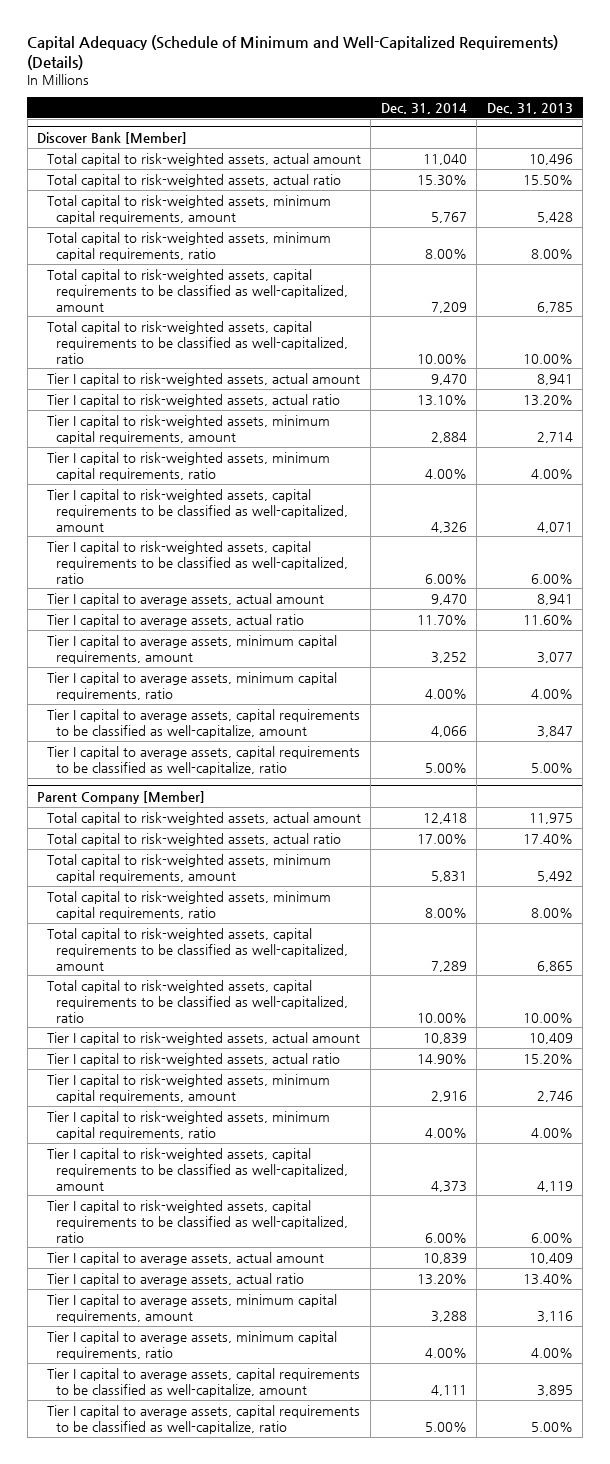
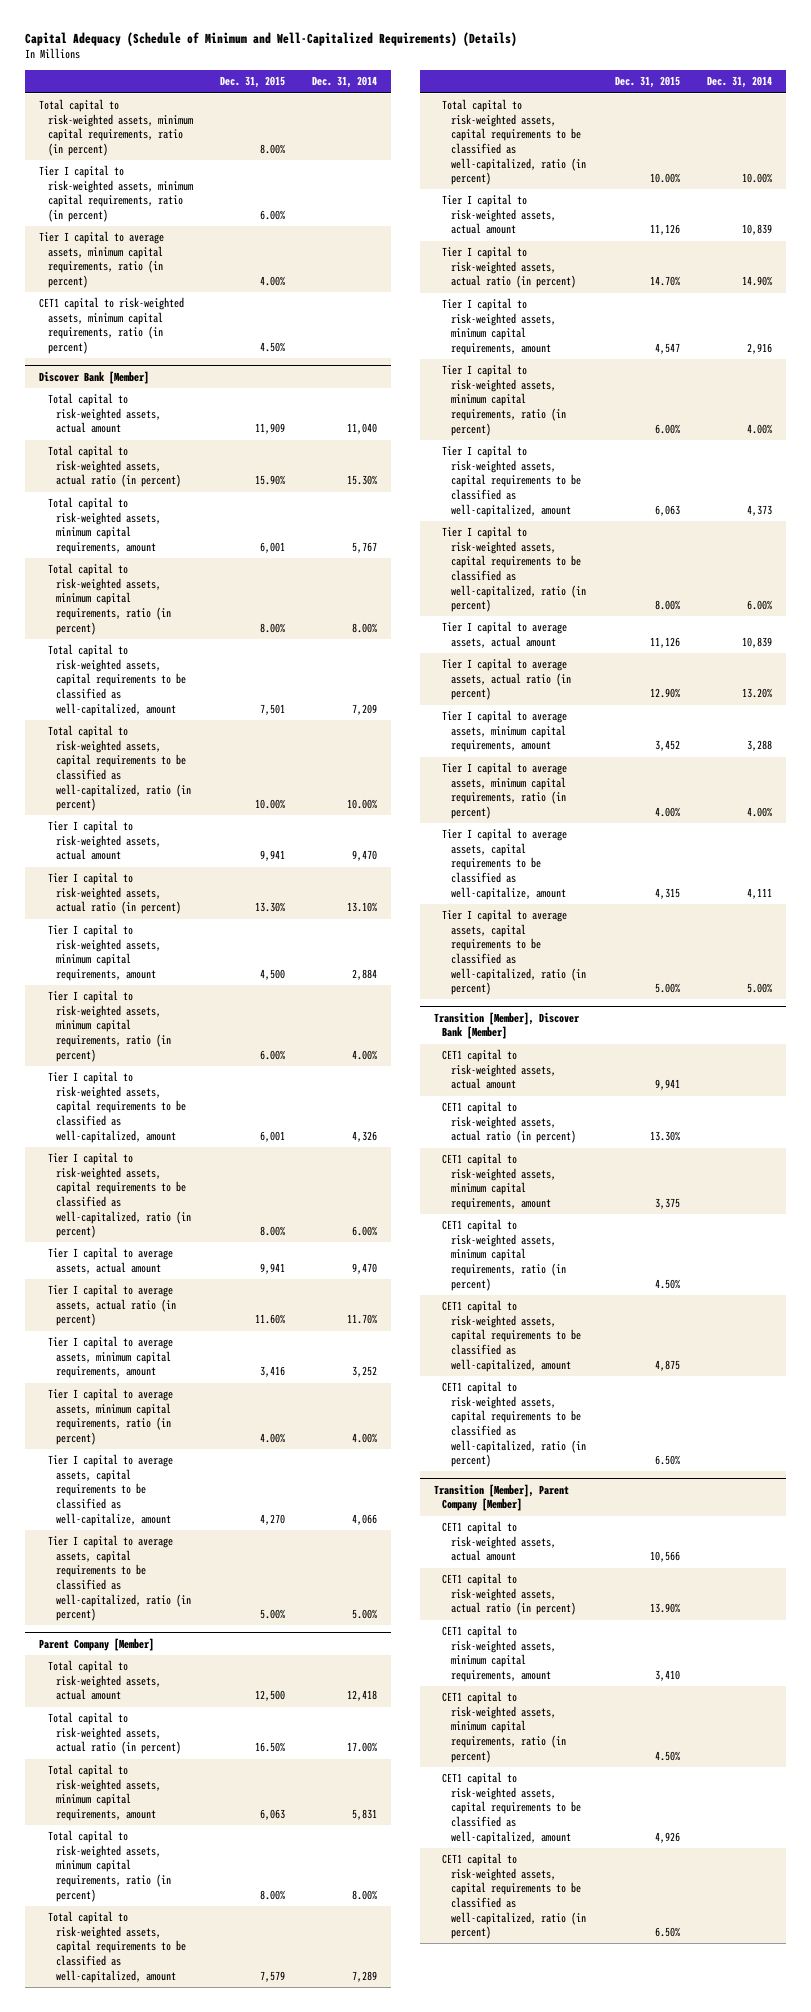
[486,102,573,114] Dec. 31, 2013 -> none
none -> [219,76,285,89] Dec. 31, 2015
none -> [38,99,193,157] Total capital to risk-weighted assets, minimum capital requirements, ratio (in percent)
none -> [38,165,193,223] Tier I capital to risk-weighted assets, minimum capital requirements, ratio (in percent)
none -> [38,231,164,289] Tier I capital to average assets, minimum capital requirements, ratio (in percent)
none -> [38,297,184,355] CET1 capital to risk-weighted assets, minimum capital requirements, ratio (in percent)
[46,173,341,187] Total capital to risk-weighted assets, actual ratio -> [47,445,182,488] Total capital to risk-weighted assets, actual ratio (in percent)
[46,231,331,261] Total capital to risk-weighted assets, minimum capital requirements, ratio -> [47,563,172,635] Total capital to risk-weighted assets, minimum capital requirements, ratio (in percent)
[46,320,349,364] Total capital to risk-weighted assets, capital requirements to be classified as well-capitalized, ratio -> [47,725,192,812] Total capital to risk-weighted assets, capital requirements to be classified as well-capitalized, ratio (in percent)
[46,393,340,407] Tier I capital to risk-weighted assets, actual ratio -> [47,872,182,915] Tier I capital to risk-weighted assets, actual ratio (in percent)
[46,451,330,481] Tier I capital to risk-weighted assets, minimum capital requirements, ratio -> [47,990,172,1062] Tier I capital to risk-weighted assets, minimum capital requirements, ratio (in percent)
[46,540,349,584] Tier I capital to risk-weighted assets, capital requirements to be classified as well-capitalized, ratio -> [47,1152,192,1239] Tier I capital to risk-weighted assets, capital requirements to be classified as well-capitalized, ratio (in percent)
[46,613,304,627] Tier I capital to average assets, actual ratio -> [47,1284,177,1327] Tier I capital to average assets, actual ratio (in percent)
[46,671,337,701] Tier I capital to average assets, minimum capital requirements, ratio -> [47,1388,173,1446] Tier I capital to average assets, minimum capital requirements, ratio (in percent)
[46,745,360,775] Tier I capital to average assets, capital requirements to be classified as well-capitalize, ratio -> [47,1535,192,1622] Tier I capital to average assets, capital requirements to be classified as well-capitalized, ratio (in percent)
[46,832,341,846] Total capital to risk-weighted assets, actual ratio -> [47,1712,182,1755] Total capital to risk-weighted assets, actual ratio (in percent)
[46,890,331,920] Total capital to risk-weighted assets, minimum capital requirements, ratio -> [47,1830,172,1902] Total capital to risk-weighted assets, minimum capital requirements, ratio (in percent)
[46,979,349,1023] Total capital to risk-weighted assets, capital requirements to be classified as well-capitalized, ratio -> [442,99,586,186] Total capital to risk-weighted assets, capital requirements to be classified as well-capitalized, ratio (in percent)
[46,1052,340,1066] Tier I capital to risk-weighted assets, actual ratio -> [442,246,576,289] Tier I capital to risk-weighted assets, actual ratio (in percent)
[46,1110,330,1140] Tier I capital to risk-weighted assets, minimum capital requirements, ratio -> [442,364,566,436] Tier I capital to risk-weighted assets, minimum capital requirements, ratio (in percent)
[46,1199,349,1243] Tier I capital to risk-weighted assets, capital requirements to be classified as well-capitalized, ratio -> [442,526,586,613] Tier I capital to risk-weighted assets, capital requirements to be classified as well-capitalized, ratio (in percent)
[46,1272,304,1286] Tier I capital to average assets, actual ratio -> [442,658,571,701] Tier I capital to average assets, actual ratio (in percent)
[46,1330,337,1360] Tier I capital to average assets, minimum capital requirements, ratio -> [442,762,568,820] Tier I capital to average assets, minimum capital requirements, ratio (in percent)
[46,1404,360,1434] Tier I capital to average assets, capital requirements to be classified as well-capitalize, ratio -> [442,909,586,996] Tier I capital to average assets, capital requirements to be classified as well-capitalized, ratio (in percent)
none -> [433,1011,580,1040] Transition [Member], Discover Bank [Member]
none -> [442,1049,556,1090] CET1 capital to risk-weighted assets, actual amount
none -> [442,1101,576,1144] CET1 capital to risk-weighted assets, actual ratio (in percent)
none -> [442,1153,556,1211] CET1 capital to risk-weighted assets, minimum capital requirements, amount
none -> [442,1219,566,1291] CET1 capital to risk-weighted assets, minimum capital requirements, ratio (in percent)
none -> [442,1300,581,1372] CET1 capital to risk-weighted assets, capital requirements to be classified as well-capitalized, amount
none -> [442,1381,586,1468] CET1 capital to risk-weighted assets, capital requirements to be classified as well-capitalized, ratio (in percent)
none -> [433,1483,569,1512] Transition [Member], Parent Company [Member]
none -> [442,1521,556,1562] CET1 capital to risk-weighted assets, actual amount
none -> [442,1573,576,1616] CET1 capital to risk-weighted assets, actual ratio (in percent)
none -> [442,1625,556,1683] CET1 capital to risk-weighted assets, minimum capital requirements, amount
none -> [442,1691,566,1763] CET1 capital to risk-weighted assets, minimum capital requirements, ratio (in percent)
none -> [442,1772,581,1844] CET1 capital to risk-weighted assets, capital requirements to be classified as well-capitalized, amount
none -> [442,1853,586,1940] CET1 capital to risk-weighted assets, capital requirements to be classified as well-capitalized, ratio (in percent)

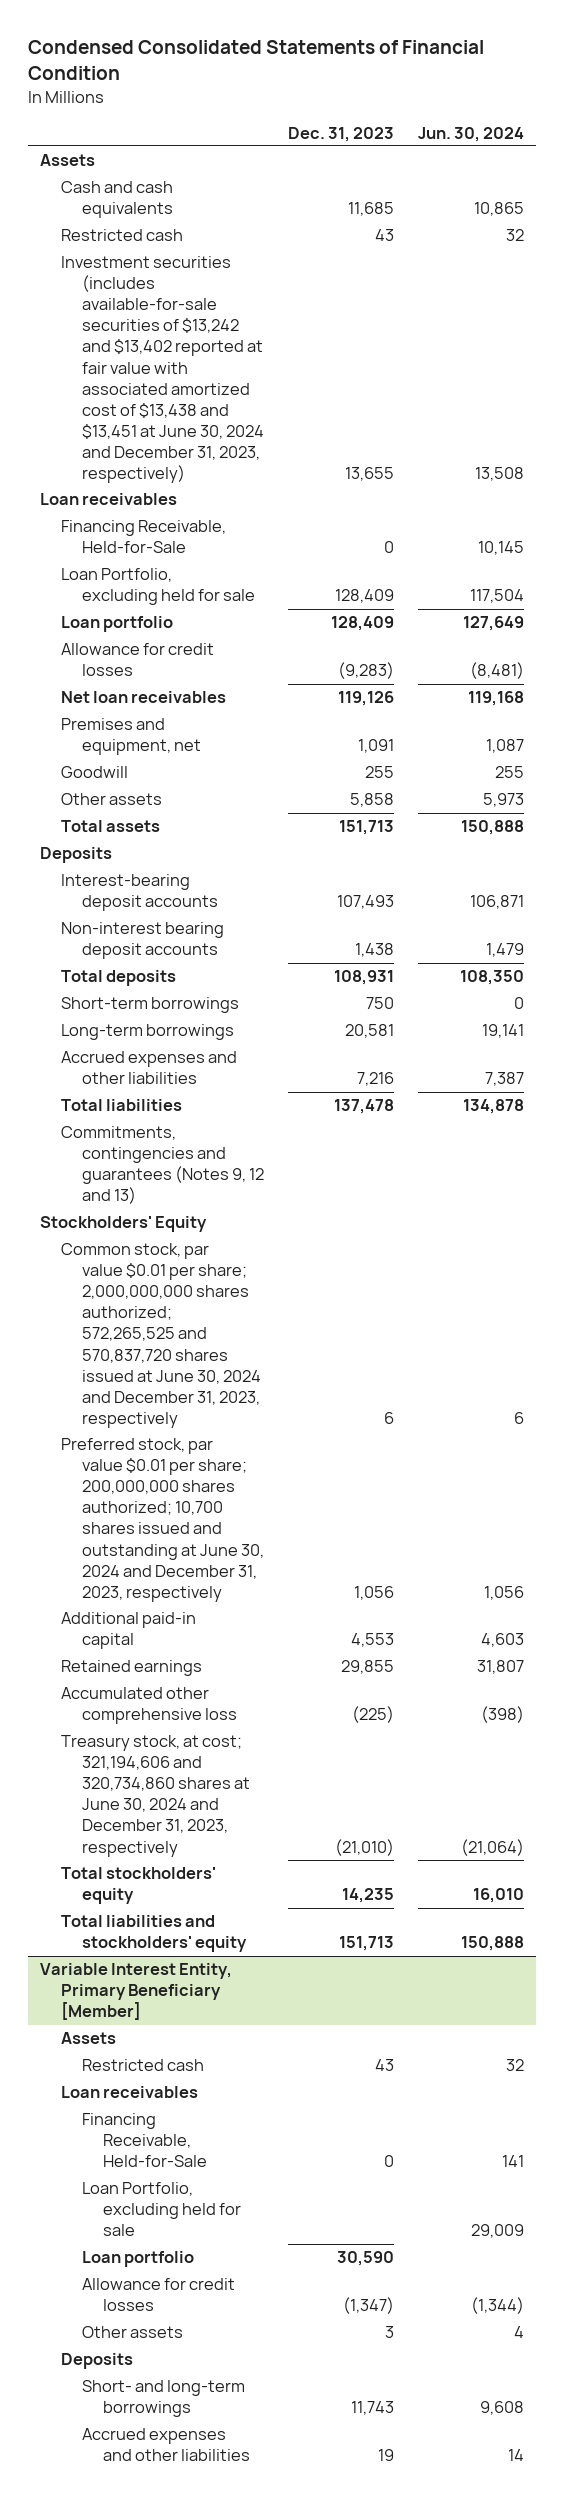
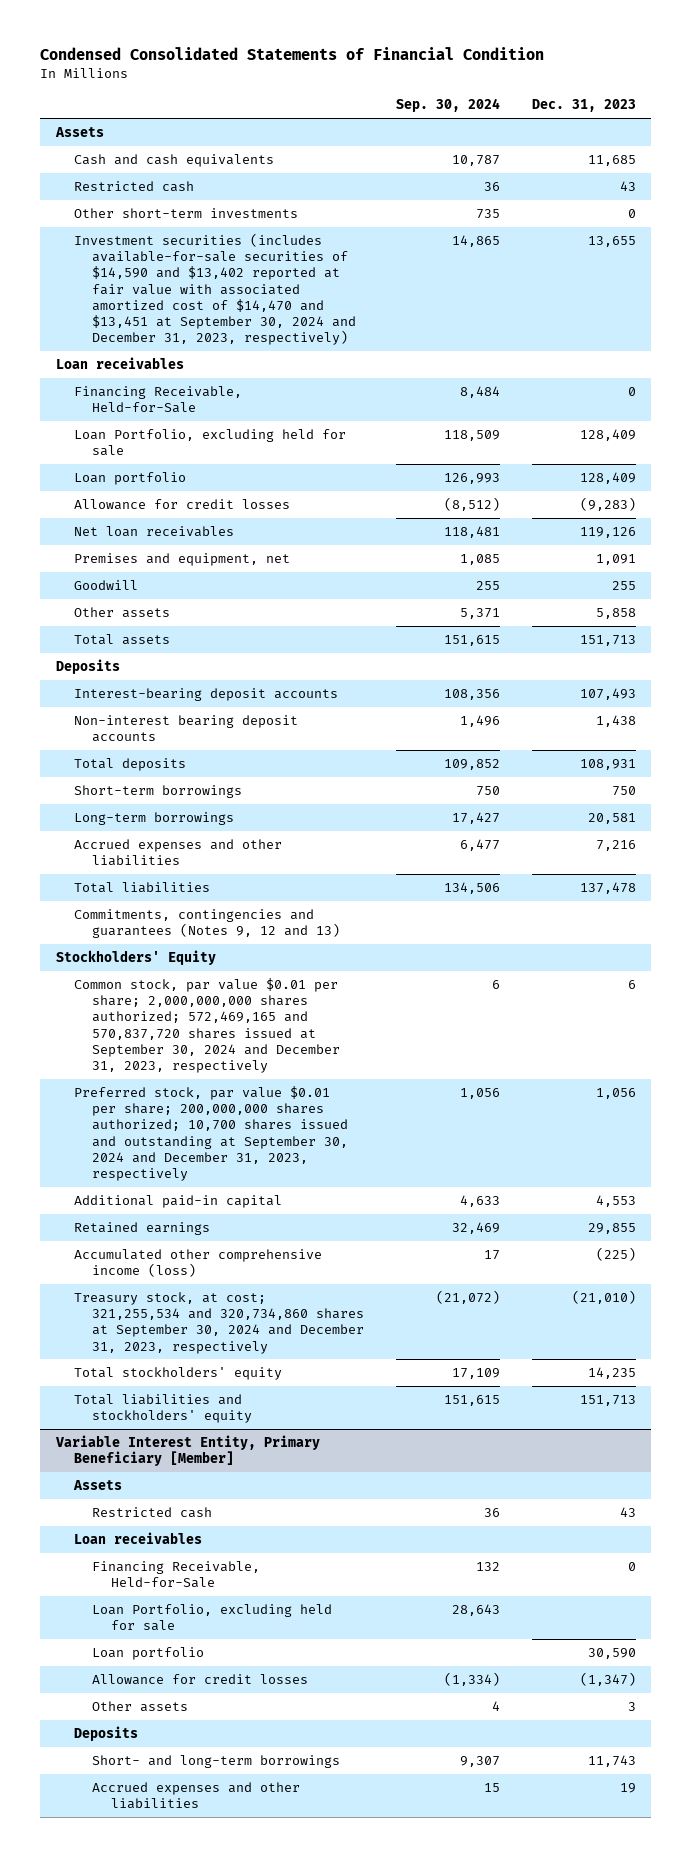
[418,126,525,142] Jun. 30, 2024 -> none
none -> [395,98,500,113] Sep. 30, 2024
none -> [74,207,299,218] Other short-term investments
[61,256,265,483] Investment securities (includes available-for-sale securities of $13,242 and $13,402 reported at fair value with associated amortized cost of $13,438 and $13,451 at June 30, 2024 and December 31, 2023, respectively) -> [74,232,357,346] Investment securities (includes available-for-sale securities of $14,590 and $13,402 reported at fair value with associated amortized cost of $14,470 and $13,451 at September 30, 2024 and December 31, 2023, respectively)
[61,1243,262,1428] Common stock, par value $0.01 per share; 2,000,000,000 shares authorized; 572,265,525 and 570,837,720 shares issued at June 30, 2024 and December 31, 2023, respectively -> [74,977,341,1074] Common stock, par value $0.01 per share; 2,000,000,000 shares authorized; 572,469,165 and 570,837,720 shares issued at September 30, 2024 and December 31, 2023, respectively
[61,1438,265,1602] Preferred stock, par value $0.01 per share; 200,000,000 shares authorized; 10,700 shares issued and outstanding at June 30, 2024 and December 31, 2023, respectively -> [74,1085,349,1182] Preferred stock, par value $0.01 per share; 200,000,000 shares authorized; 10,700 shares issued and outstanding at September 30, 2024 and December 31, 2023, respectively
[61,1687,238,1725] Accumulated other comprehensive loss -> [74,1248,323,1278] Accumulated other comprehensive income (loss)
[61,1735,251,1857] Treasury stock, at cost; 321,194,606 and 320,734,860 shares at June 30, 2024 and December 31, 2023, respectively -> [74,1291,365,1354] Treasury stock, at cost; 321,255,534 and 320,734,860 shares at September 30, 2024 and December 31, 2023, respectively

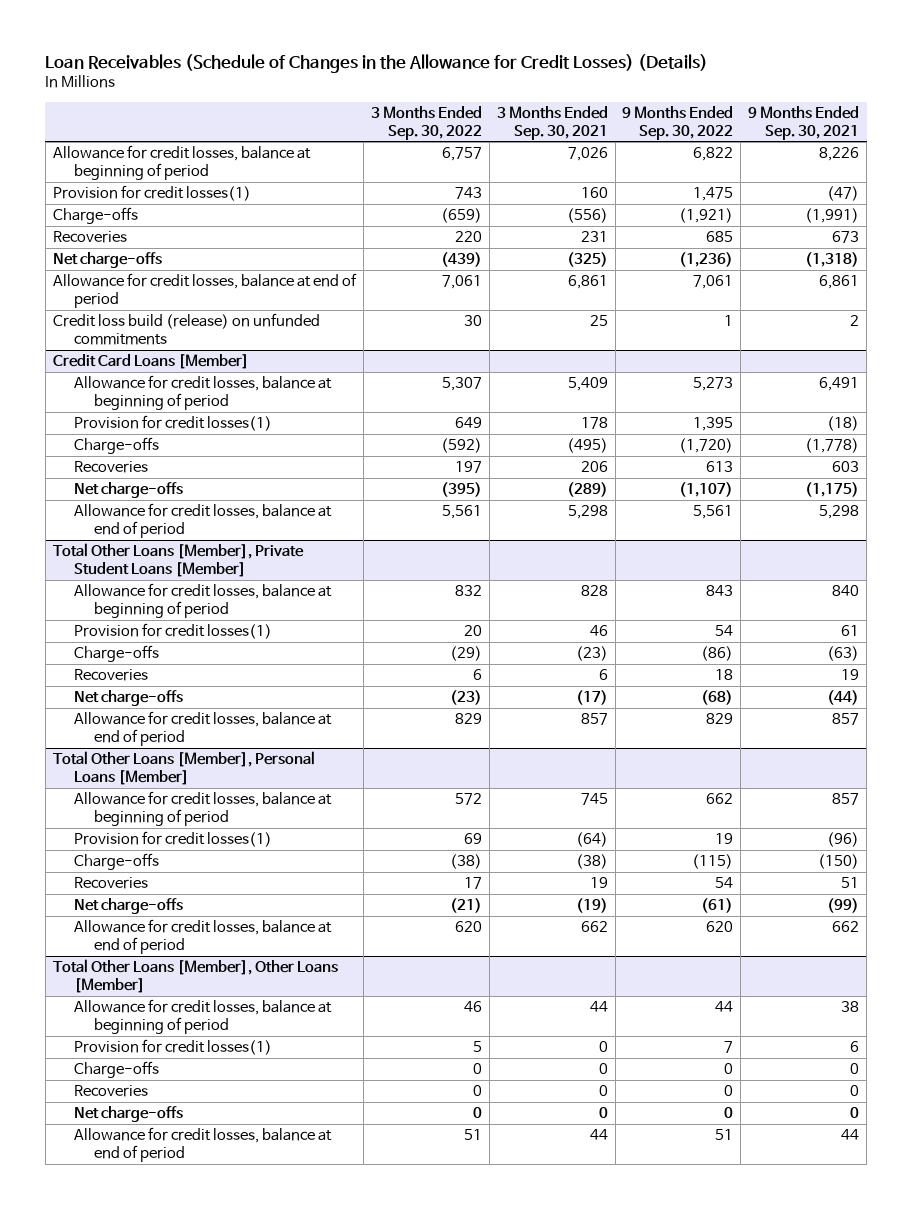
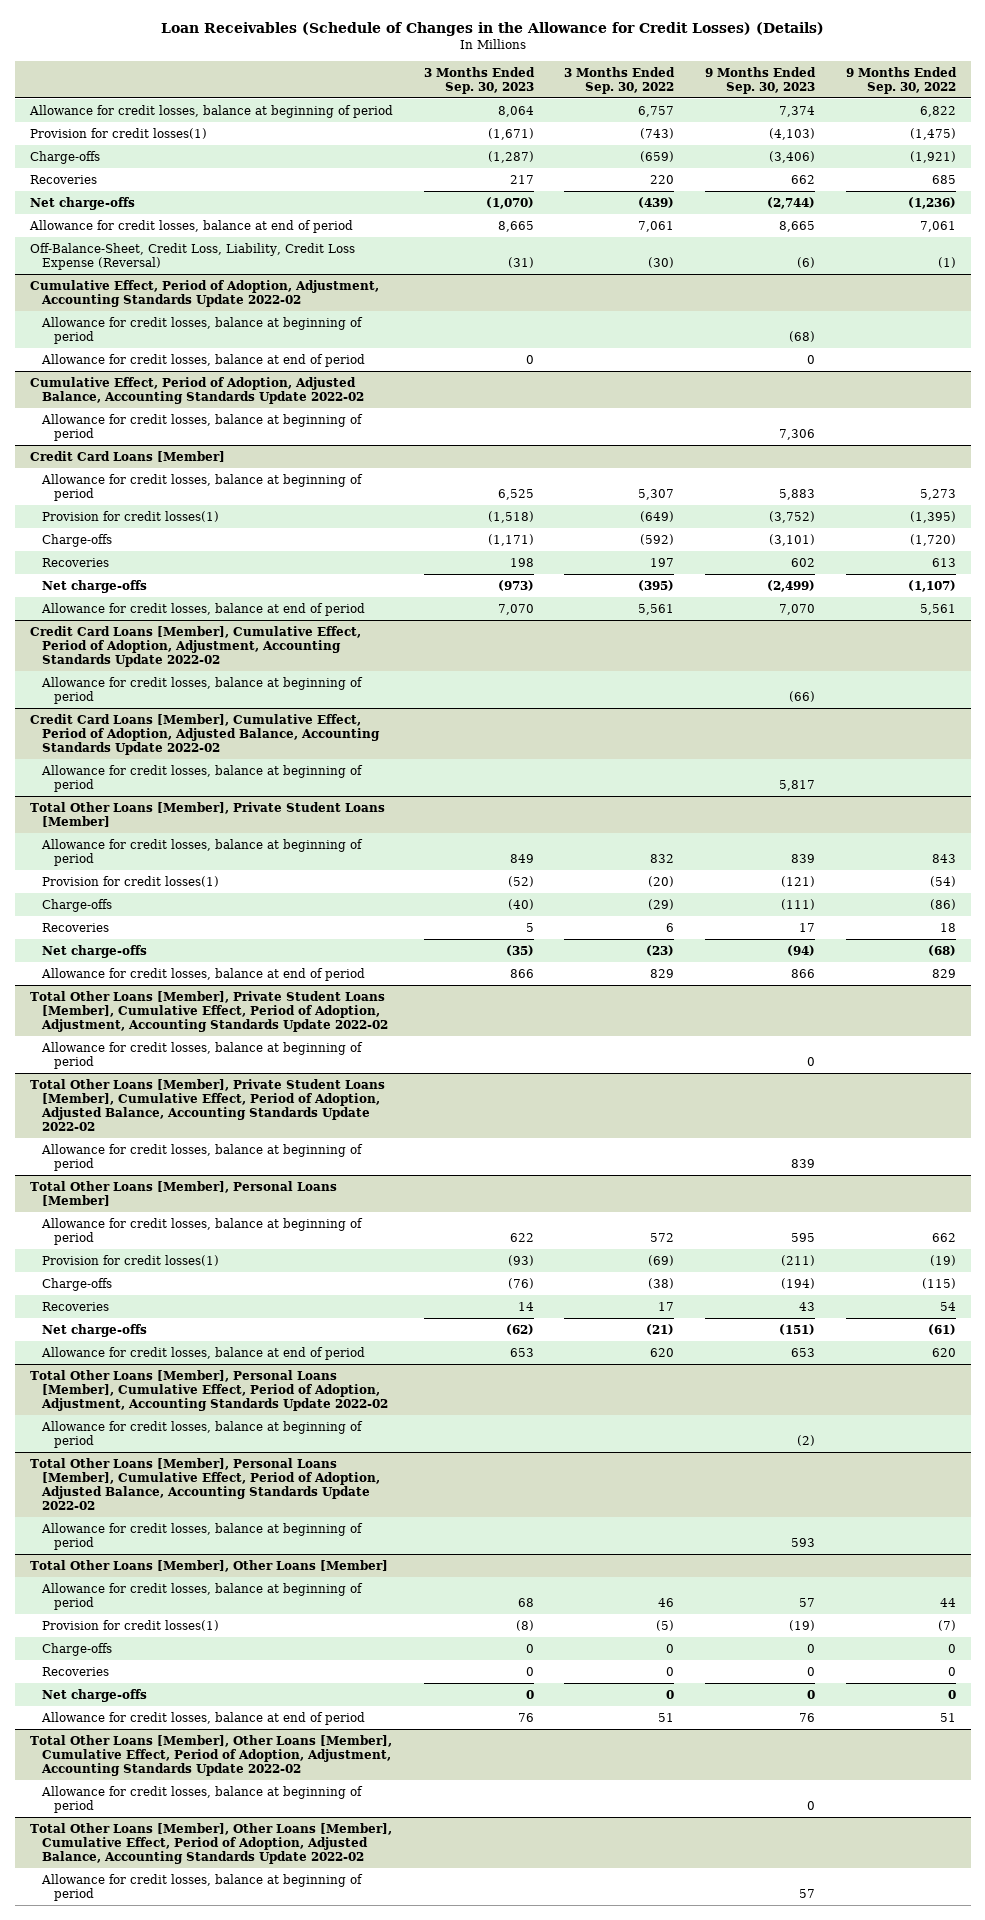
[496,105,608,140] 3 Months Ended Sep. 30, 2021 -> none
[748,105,860,140] 9 Months Ended Sep. 30, 2021 -> none
none -> [423,66,535,94] 3 Months Ended Sep. 30, 2023
none -> [704,66,816,94] 9 Months Ended Sep. 30, 2023
[454,187,482,200] 743 -> [640,127,675,139] (743)
[693,187,734,202] 1,475 -> [909,127,956,140] (1,475)
[52,313,320,345] Credit loss build (release) on unfunded commitments -> none
none -> [29,242,355,270] Off-Balance-Sheet, Credit Loss, Liability, Credit Loss Expense (Reversal)
none -> [29,279,379,307] Cumulative Effect, Period of Adoption, Adjustment, Accounting Standards Update 2022-02
none -> [41,316,364,344] Allowance for credit losses, balance at beginning of period
none -> [41,353,366,367] Allowance for credit losses, balance at end of period
none -> [29,376,365,404] Cumulative Effect, Period of Adoption, Adjusted Balance, Accounting Standards Update 2022-02
none -> [41,413,364,441] Allowance for credit losses, balance at beginning of period
[454,417,482,429] 649 -> [640,510,675,522] (649)
[693,417,734,432] 1,395 -> [909,510,956,523] (1,395)
none -> [29,625,361,668] Credit Card Loans [Member], Cumulative Effect, Period of Adoption, Adjustment, Accounting Standards Update 2022-02
none -> [41,676,364,704] Allowance for credit losses, balance at beginning of period
none -> [29,713,381,756] Credit Card Loans [Member], Cumulative Effect, Period of Adoption, Adjusted Balance, Accounting Standards Update 2022-02
none -> [41,764,364,792] Allowance for credit losses, balance at beginning of period
[463,625,482,637] 20 -> [648,875,675,887] (20)
[715,625,734,637] 54 -> [929,875,956,887] (54)
none -> [29,990,389,1033] Total Other Loans [Member], Private Student Loans [Member], Cumulative Effect, Period of Adoption, Adjustment, Accounting Standards Update 2022-02
none -> [41,1041,364,1069] Allowance for credit losses, balance at beginning of period
none -> [29,1078,385,1132] Total Other Loans [Member], Private Student Loans [Member], Cumulative Effect, Period of Adoption, Adjusted Balance, Accounting Standards Update 2022-02
none -> [41,1143,364,1171] Allowance for credit losses, balance at beginning of period
[463,833,482,845] 69 -> [648,1254,675,1266] (69)
[715,833,734,845] 19 -> [929,1254,956,1266] (19)
none -> [29,1369,389,1412] Total Other Loans [Member], Personal Loans [Member], Cumulative Effect, Period of Adoption, Adjustment, Accounting Standards Update 2022-02
none -> [41,1420,364,1448] Allowance for credit losses, balance at beginning of period
none -> [29,1457,381,1511] Total Other Loans [Member], Personal Loans [Member], Cumulative Effect, Period of Adoption, Adjusted Balance, Accounting Standards Update 2022-02
none -> [41,1522,364,1550] Allowance for credit losses, balance at beginning of period
[472,1041,482,1053] 5 -> [656,1619,675,1631] (5)
[724,1041,734,1054] 7 -> [937,1619,956,1631] (7)
none -> [29,1734,392,1777] Total Other Loans [Member], Other Loans [Member], Cumulative Effect, Period of Adoption, Adjustment, Accounting Standards Update 2022-02
none -> [41,1785,364,1813] Allowance for credit losses, balance at beginning of period
none -> [29,1822,392,1865] Total Other Loans [Member], Other Loans [Member], Cumulative Effect, Period of Adoption, Adjusted Balance, Accounting Standards Update 2022-02
none -> [41,1873,364,1901] Allowance for credit losses, balance at beginning of period

